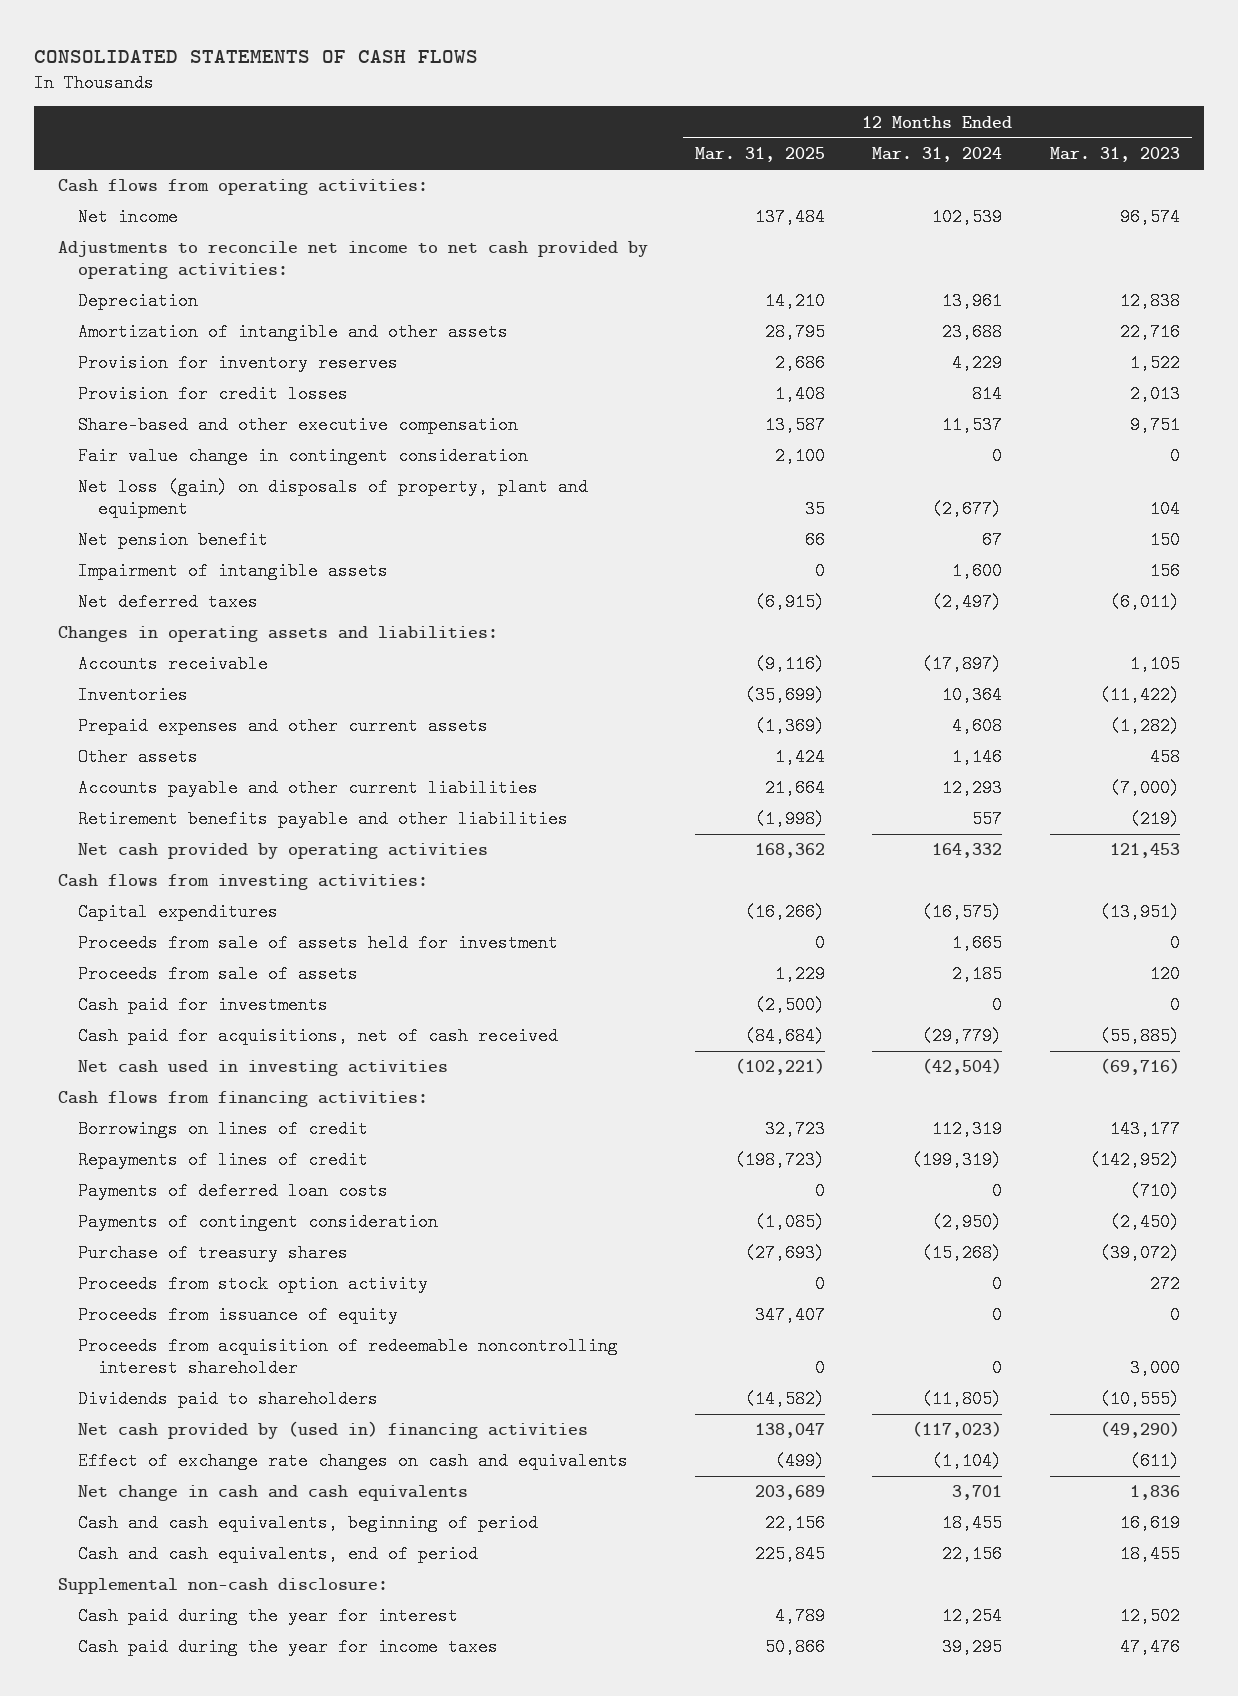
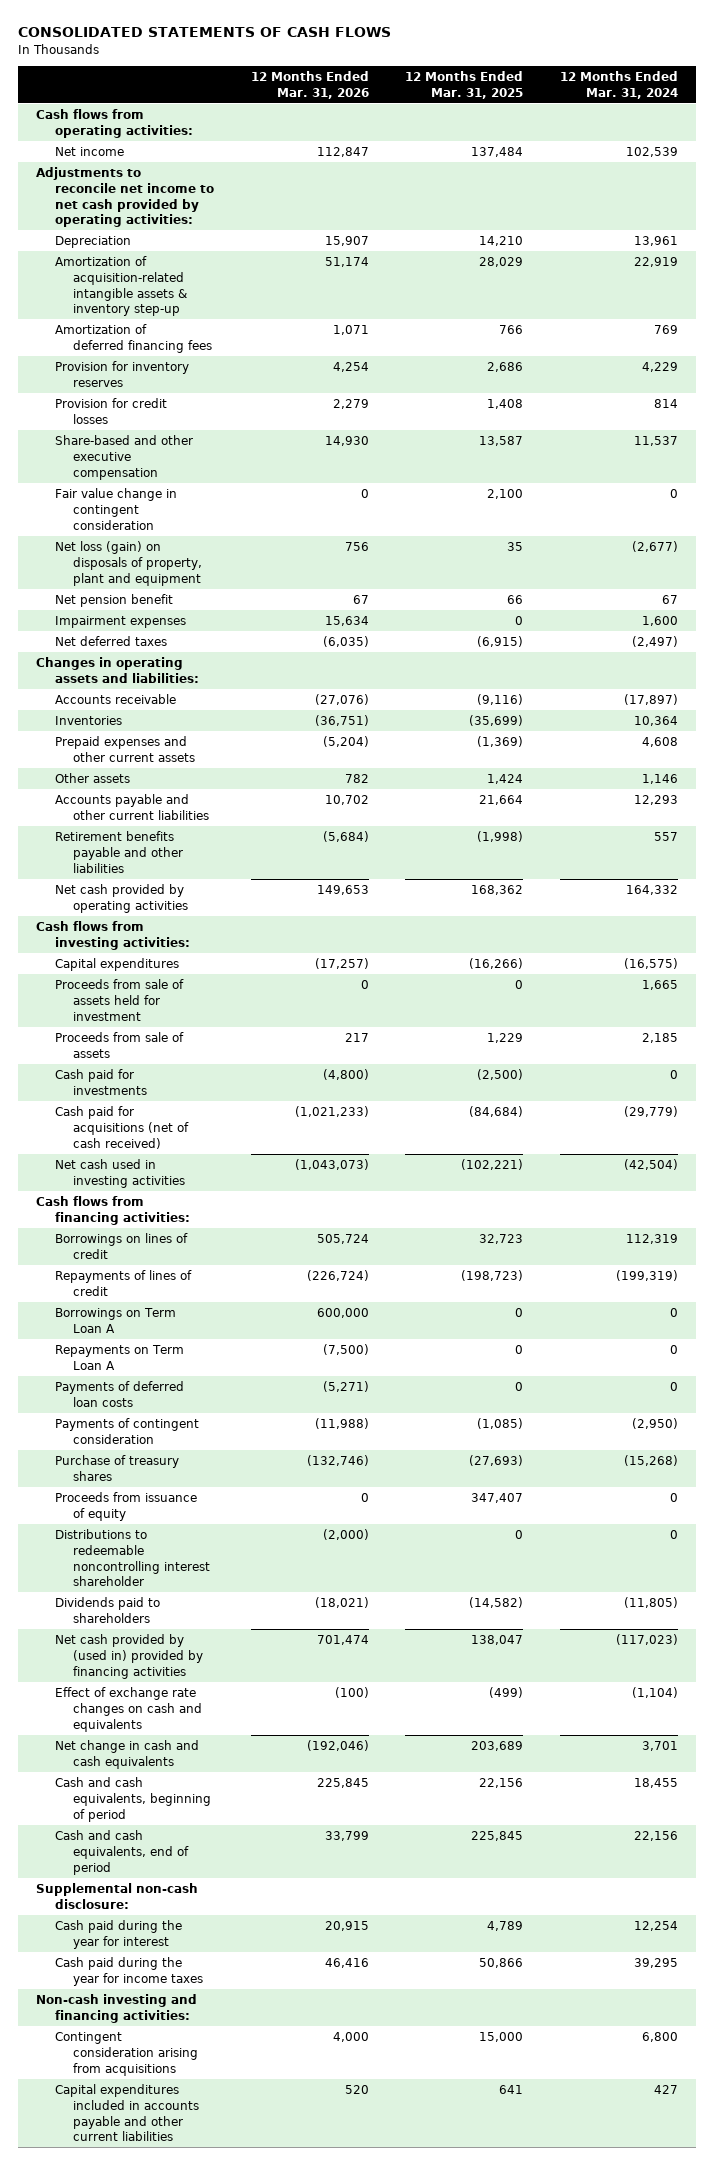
[1049,147,1180,163] Mar. 31, 2023 -> none
none -> [250,70,369,99] 12 Months Ended Mar. 31, 2026
none -> [54,256,188,317] Amortization of acquisition-related intangible assets & inventory step-up
[77,323,508,342] Amortization of intangible and other assets -> [54,324,213,353] Amortization of deferred financing fees
[765,323,826,342] 28,795 -> [499,325,524,335] 766
[942,323,1003,342] 23,688 -> [653,325,678,335] 769
[77,562,388,581] Impairment of intangible assets -> [54,616,186,629] Impairment expenses
[77,1027,558,1046] Cash paid for acquisitions, net of cash received -> [54,1106,190,1149] Cash paid for acquisitions (net of cash received)
none -> [54,1308,176,1333] Borrowings on Term Loan A
none -> [54,1345,184,1370] Repayments on Term Loan A
[77,1275,428,1294] Proceeds from stock option activity -> none
[77,1337,618,1378] Proceeds from acquisition of redeemable noncontrolling interest shareholder -> none
none -> [54,1529,211,1587] Distributions to redeemable noncontrolling interest shareholder
[77,1421,588,1440] Net cash provided by (used in) financing activities -> [54,1634,204,1679] Net cash provided by (used in) provided by financing activities
none -> [36,1994,198,2023] Non-cash investing and financing activities:
none -> [54,2032,199,2076] Contingent consideration arising from acquisitions
none -> [54,2084,200,2142] Capital expenditures included in accounts payable and other current liabilities

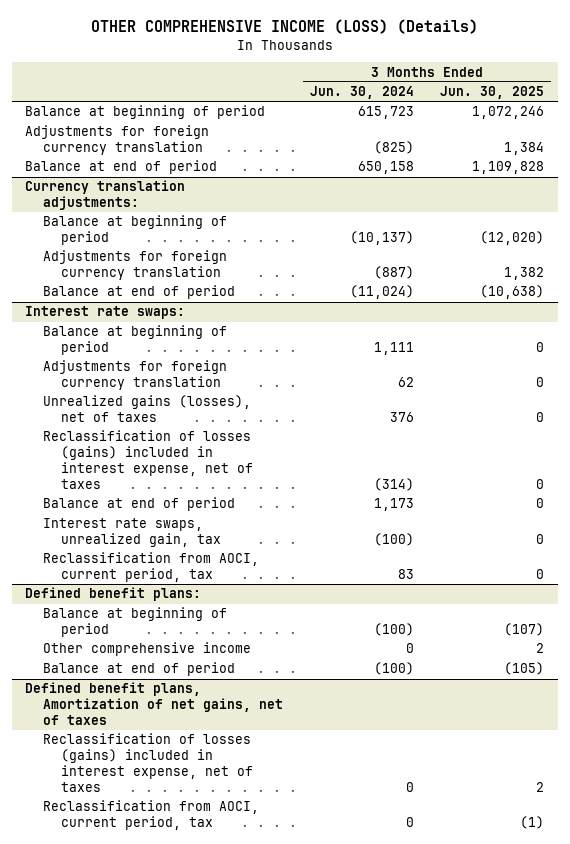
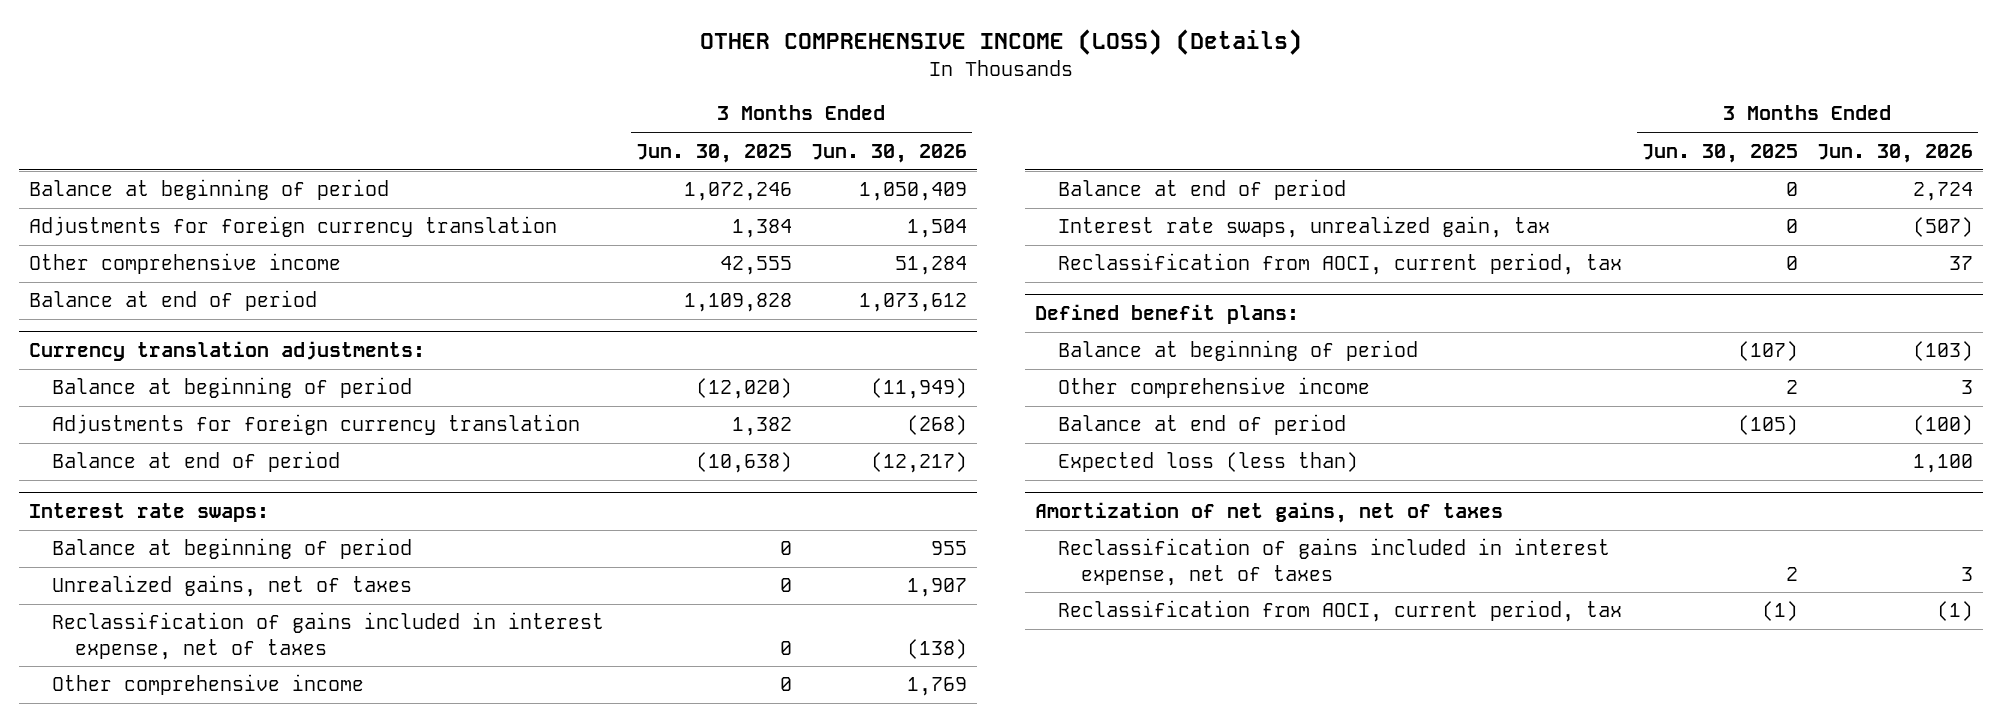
[309,86,414,100] Jun. 30, 2024 -> none
none -> [811,143,968,163] Jun. 30, 2026
none -> [28,253,341,275] Other comprehensive income
[43,360,228,391] Adjustments for foreign currency translation -> none
[43,395,252,423] Unrealized gains (losses), net of taxes -> [52,575,413,598] Unrealized gains, net of taxes
[43,430,253,489] Reclassification of losses (gains) included in interest expense, net of taxes -> [52,612,605,660] Reclassification of gains included in interest expense, net of taxes
none -> [52,674,365,696] Other comprehensive income
none -> [1058,452,1359,473] Expected loss (less than)
[25,682,284,725] Defined benefit plans, Amortization of net gains, net of taxes -> [1035,502,1504,524] Amortization of net gains, net of taxes
[43,733,253,792] Reclassification of losses (gains) included in interest expense, net of taxes -> [1058,538,1611,586] Reclassification of gains included in interest expense, net of taxes

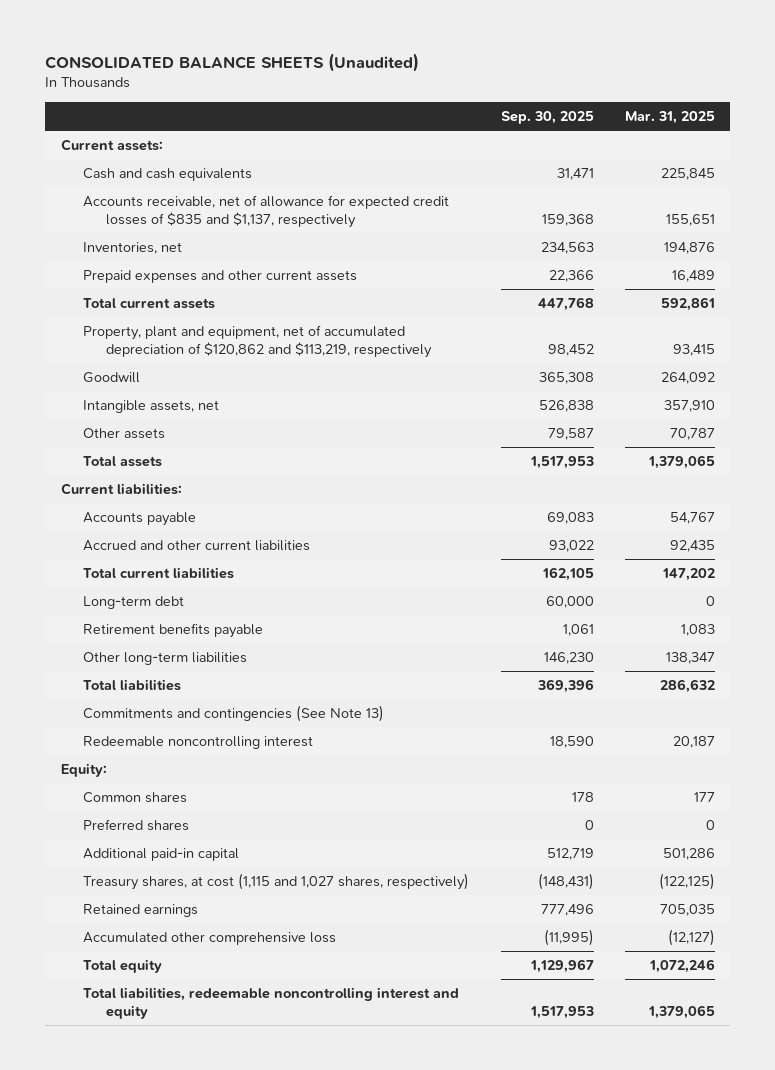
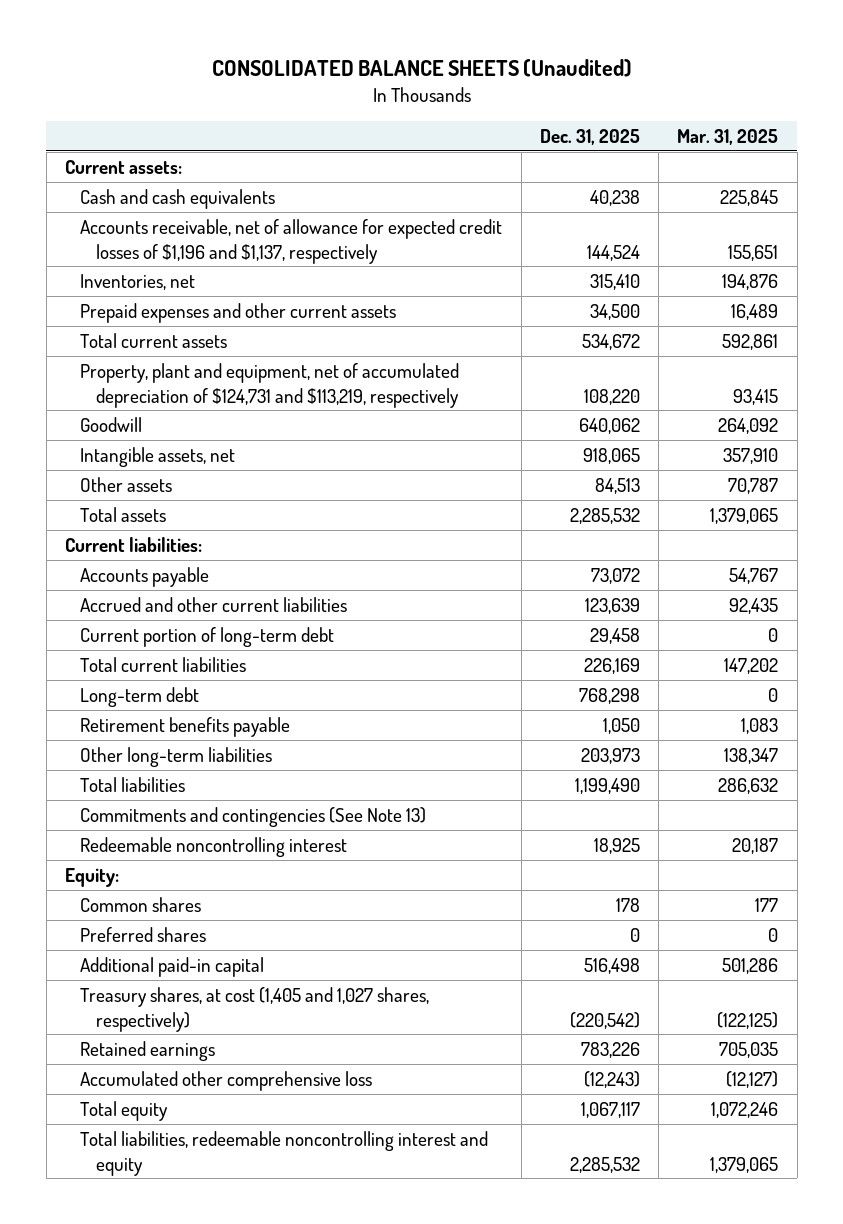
[500,110,594,124] Sep. 30, 2025 -> none
none -> [539,128,640,145] Dec. 31, 2025
[83,195,450,228] Accounts receivable, net of allowance for expected credit losses of $835 and $1,137, respectively -> [80,218,503,264] Accounts receivable, net of allowance for expected credit losses of $1,196 and $1,137, respectively
[83,325,433,358] Property, plant and equipment, net of accumulated depreciation of $120,862 and $113,219, respectively -> [80,362,460,408] Property, plant and equipment, net of accumulated depreciation of $124,731 and $113,219, respectively
none -> [80,626,335,647] Current portion of long-term debt
[83,873,470,891] Treasury shares, at cost (1,115 and 1,027 shares, respectively) -> [80,986,430,1032] Treasury shares, at cost (1,405 and 1,027 shares, respectively)

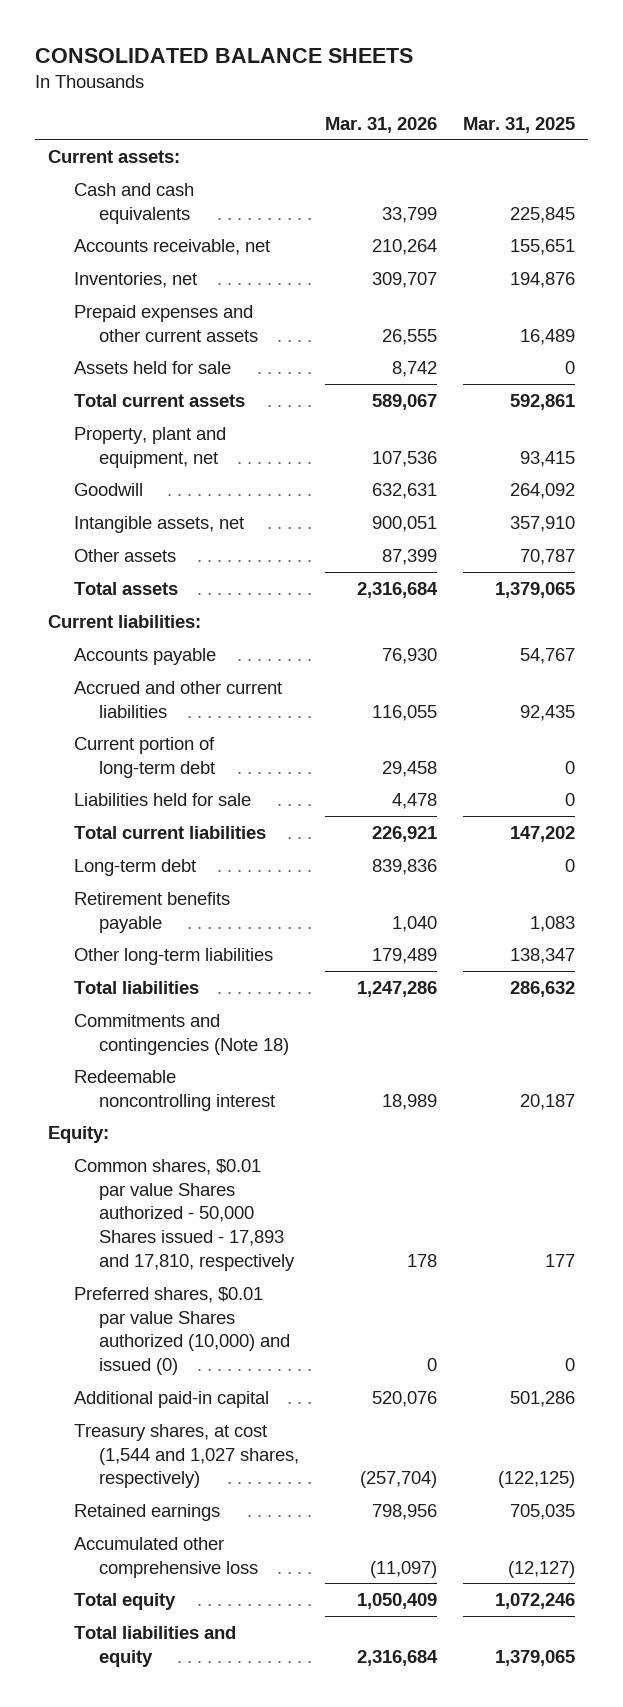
[211,58,632,77] CONSOLIDATED BALANCE SHEETS (Unaudited) -> [34,48,413,64] CONSOLIDATED BALANCE SHEETS
[539,128,640,145] Dec. 31, 2025 -> none
none -> [325,116,438,133] Mar. 31, 2026
[80,218,503,264] Accounts receivable, net of allowance for expected credit losses of $1,196 and $1,137, respectively -> [73,238,270,255] Accounts receivable, net
none -> [73,360,231,374] Assets held for sale
[80,362,460,408] Property, plant and equipment, net of accumulated depreciation of $124,731 and $113,219, respectively -> [73,426,226,468] Property, plant and equipment, net
none -> [73,792,251,806] Liabilities held for sale
[80,806,427,827] Commitments and contingencies (See Note 13) -> [73,1013,290,1055] Commitments and contingencies (Note 18)
[80,896,202,912] Common shares -> [73,1158,296,1272] Common shares, $0.01 par value Shares authorized - 50,000 Shares issued - 17,893 and 17,810, respectively
[80,926,207,942] Preferred shares -> [73,1286,291,1376] Preferred shares, $0.01 par value Shares authorized (10,000) and issued (0)
[80,986,430,1032] Treasury shares, at cost (1,405 and 1,027 shares, respectively) -> [73,1423,300,1489] Treasury shares, at cost (1,544 and 1,027 shares, respectively)
[80,1130,489,1176] Total liabilities, redeemable noncontrolling interest and equity -> [73,1625,236,1667] Total liabilities and equity

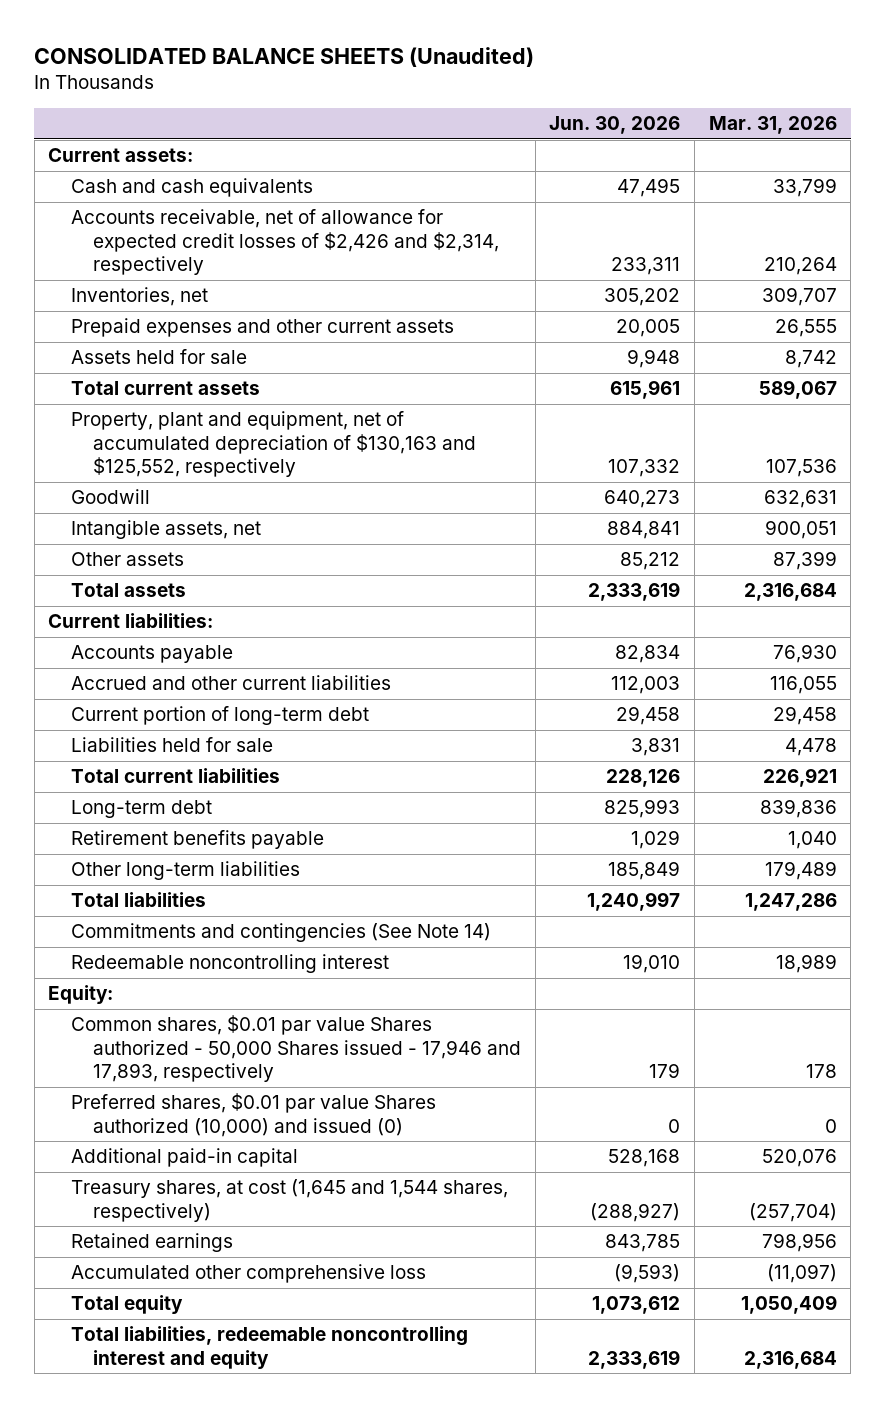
[34,48,413,64] CONSOLIDATED BALANCE SHEETS -> [34,46,535,67] CONSOLIDATED BALANCE SHEETS (Unaudited)
[463,116,576,133] Mar. 31, 2025 -> none
none -> [549,116,681,135] Jun. 30, 2026
[73,238,270,255] Accounts receivable, net -> [70,209,500,276] Accounts receivable, net of allowance for expected credit losses of $2,426 and $2,314, respectively
[73,426,226,468] Property, plant and equipment, net -> [70,411,477,478] Property, plant and equipment, net of accumulated depreciation of $130,163 and $125,552, respectively
[73,1013,290,1055] Commitments and contingencies (Note 18) -> [70,923,491,943] Commitments and contingencies (See Note 14)
[73,1158,296,1272] Common shares, $0.01 par value Shares authorized - 50,000 Shares issued - 17,893 and 17,810, respectively -> [70,1015,522,1083] Common shares, $0.01 par value Shares authorized - 50,000 Shares issued - 17,946 and 17,893, respectively
[73,1423,300,1489] Treasury shares, at cost (1,544 and 1,027 shares, respectively) -> [70,1179,508,1222] Treasury shares, at cost (1,645 and 1,544 shares, respectively)
[73,1625,236,1667] Total liabilities and equity -> [70,1326,468,1369] Total liabilities, redeemable noncontrolling interest and equity

